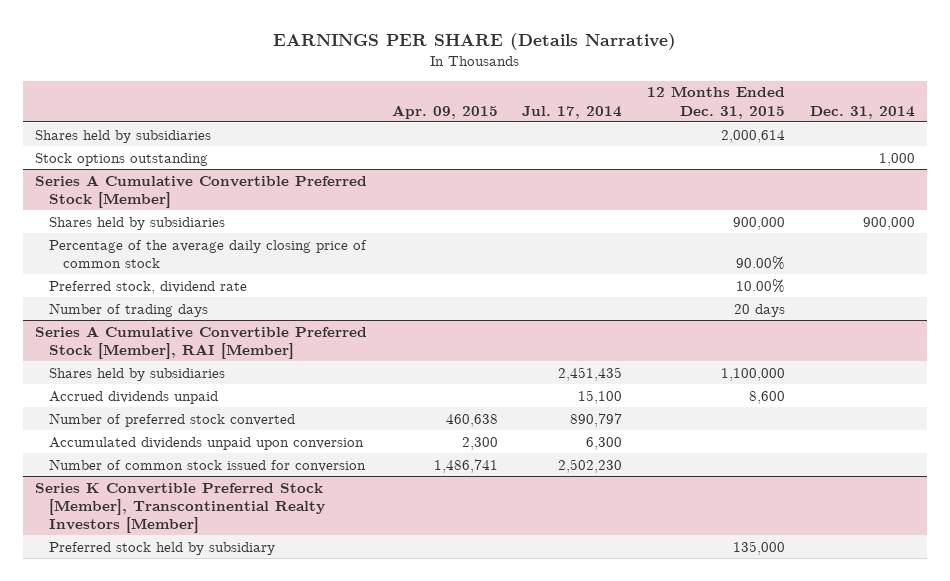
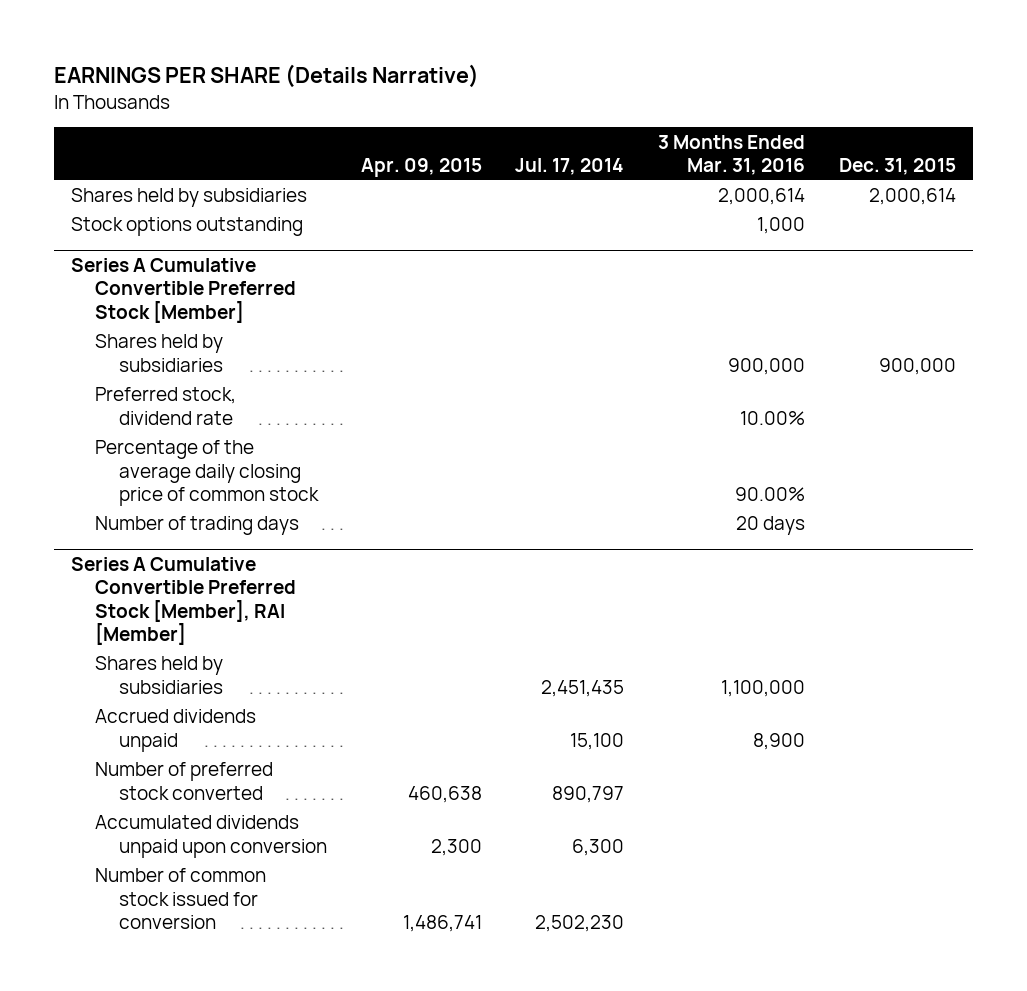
[647,86,786,119] 12 Months Ended Dec. 31, 2015 -> none
[809,105,915,119] Dec. 31, 2014 -> none
none -> [658,134,806,176] 3 Months Ended Mar. 31, 2016
none -> [838,158,956,176] Dec. 31, 2015
[48,239,367,268] Percentage of the average daily closing price of common stock -> [94,440,319,507] Percentage of the average daily closing price of common stock
[34,482,325,534] Series K Convertible Preferred Stock [Member], Transcontinential Realty Investors [Member] -> none
[48,541,275,555] Preferred stock held by subsidiary -> none

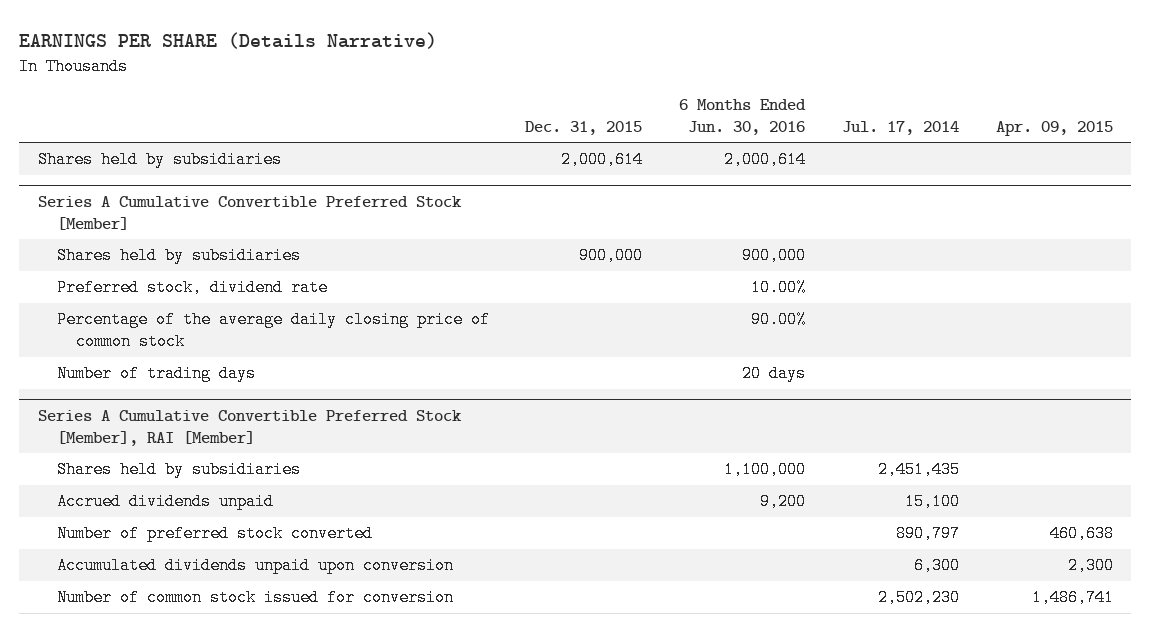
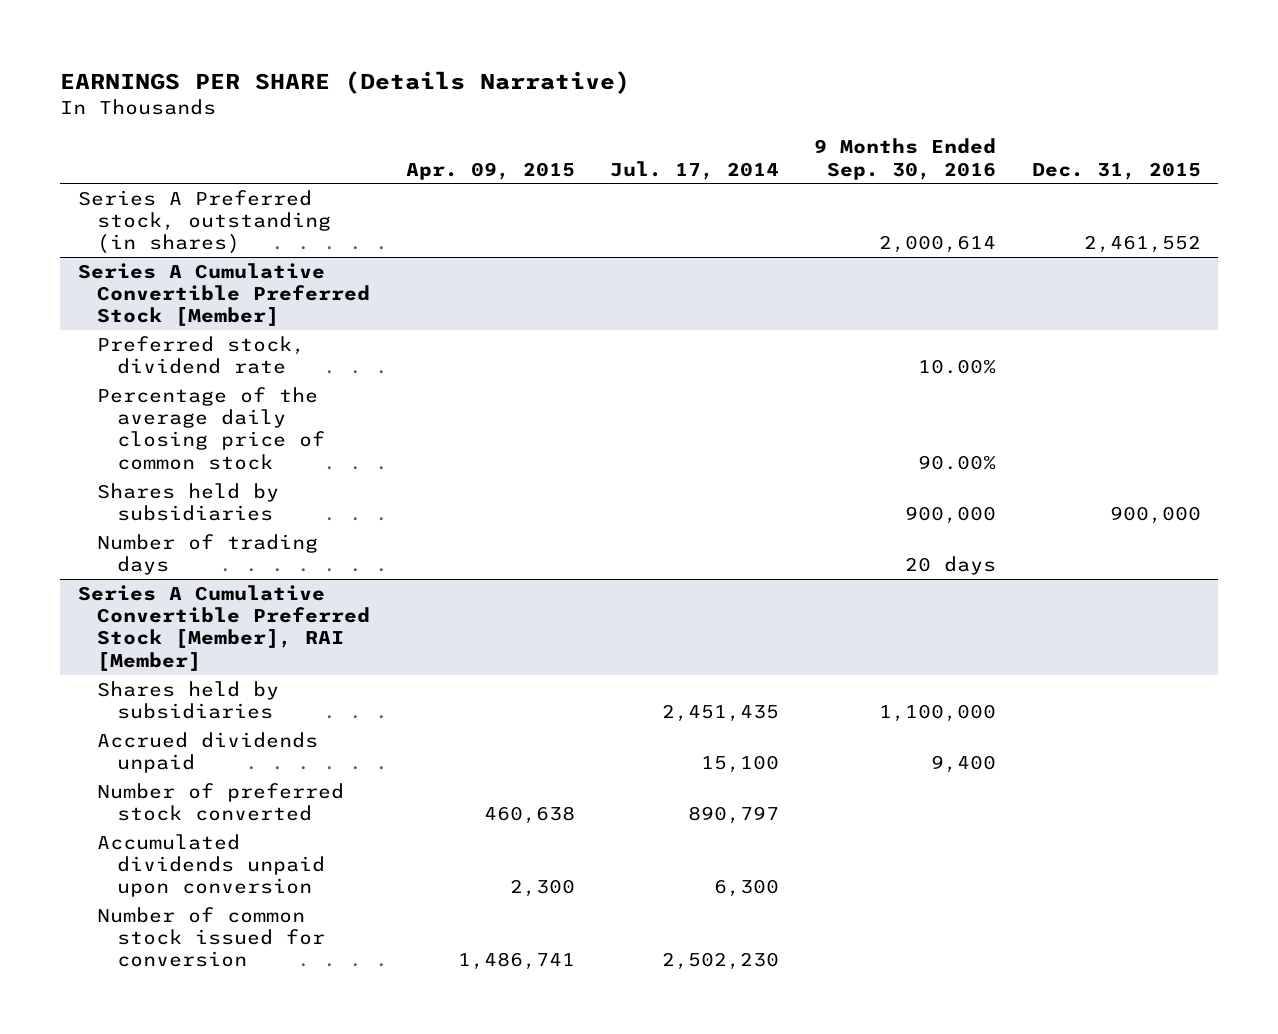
[679,99,807,135] 6 Months Ended Jun. 30, 2016 -> none
none -> [814,138,997,180] 9 Months Ended Sep. 30, 2016
[37,151,282,169] Shares held by subsidiaries -> none
none -> [77,189,332,255] Series A Preferred stock, outstanding (in shares)
[56,247,301,265] Shares held by subsidiaries -> [97,482,280,522] Shares held by subsidiaries

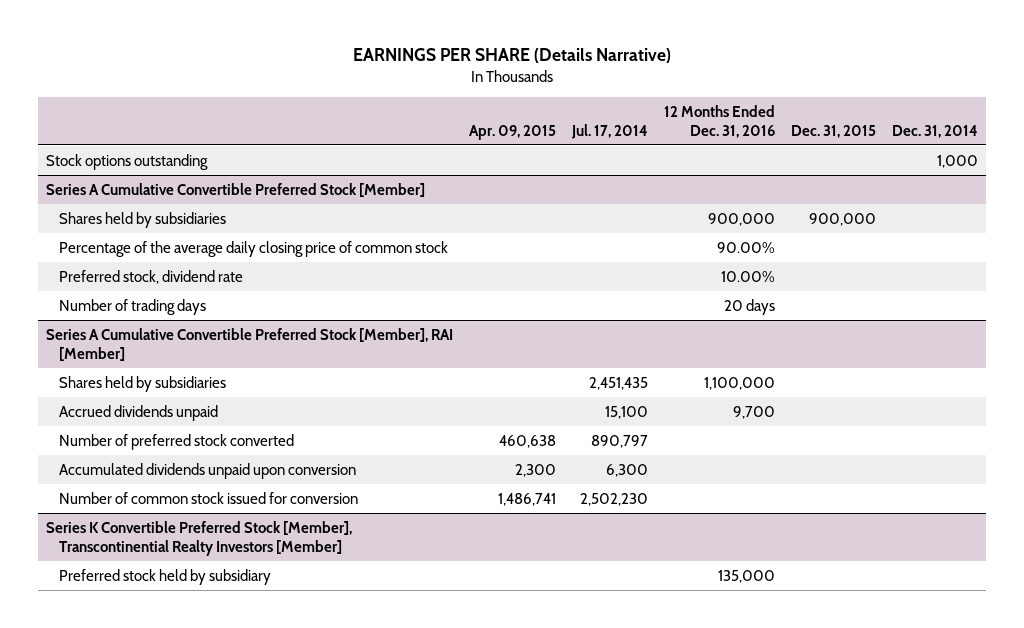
[814,138,997,180] 9 Months Ended Sep. 30, 2016 -> none
none -> [663,104,775,138] 12 Months Ended Dec. 31, 2016
none -> [892,124,979,138] Dec. 31, 2014
[77,189,332,255] Series A Preferred stock, outstanding (in shares) -> none
none -> [45,153,208,170] Stock options outstanding
[97,386,326,470] Percentage of the average daily closing price of common stock -> [59,240,449,257] Percentage of the average daily closing price of common stock
[97,335,306,375] Preferred stock, dividend rate -> [59,269,244,284] Preferred stock, dividend rate
none -> [45,520,352,556] Series K Convertible Preferred Stock [Member], Transcontinential Realty Investors [Member]
none -> [59,568,272,585] Preferred stock held by subsidiary

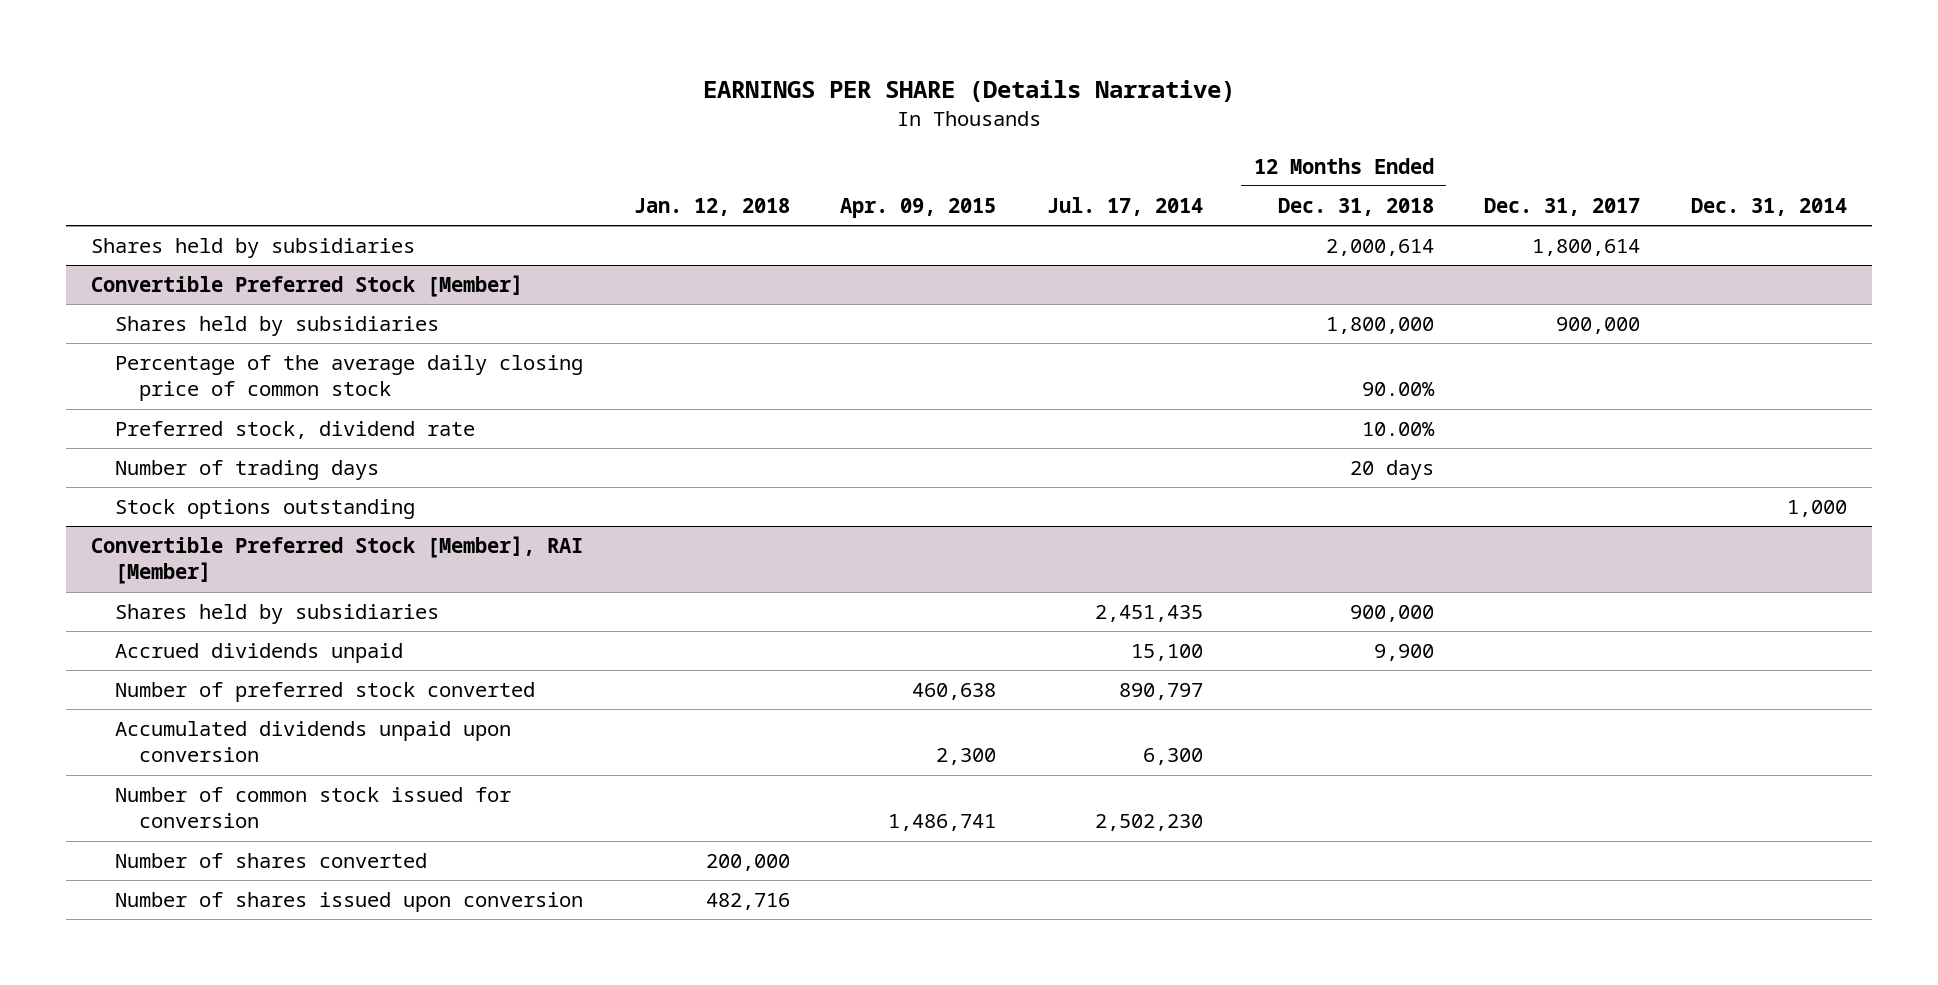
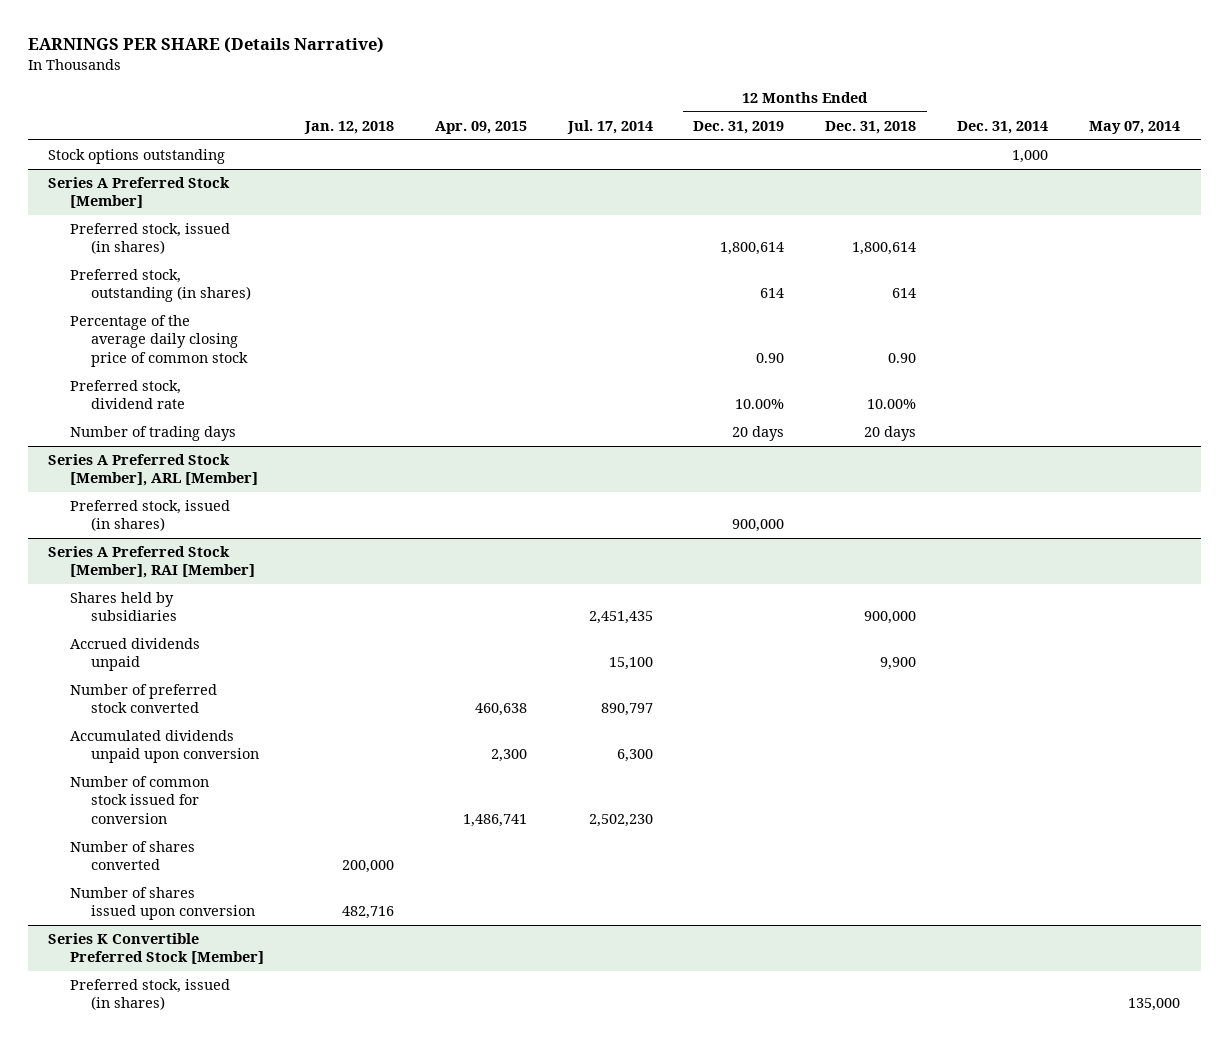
[1484,198,1641,217] Dec. 31, 2017 -> none
none -> [693,120,785,134] Dec. 31, 2019
none -> [1089,120,1181,134] May 07, 2014
[91,238,416,259] Shares held by subsidiaries -> none
[114,316,439,337] Shares held by subsidiaries -> none
none -> [48,149,226,165] Stock options outstanding
[91,275,524,298] Convertible Preferred Stock [Member] -> [48,177,231,209] Series A Preferred Stock [Member]
none -> [69,223,230,255] Preferred stock, issued (in shares)
none -> [69,269,252,303] Preferred stock, outstanding (in shares)
[1361,382,1435,397] 90.00% -> [888,352,917,363] 0.90
[114,499,415,520] Stock options outstanding -> none
none -> [48,454,258,487] Series A Preferred Stock [Member], ARL [Member]
none -> [69,500,230,532] Preferred stock, issued (in shares)
[91,536,584,585] Convertible Preferred Stock [Member], RAI [Member] -> [48,546,255,579] Series A Preferred Stock [Member], RAI [Member]
none -> [48,933,264,965] Series K Convertible Preferred Stock [Member]
none -> [69,979,230,1011] Preferred stock, issued (in shares)

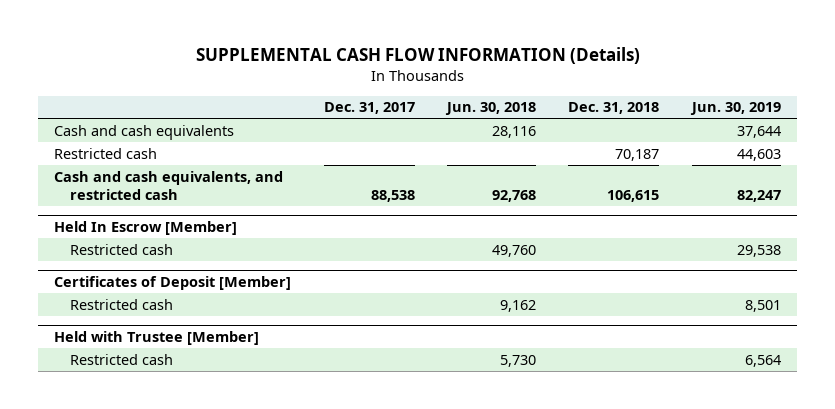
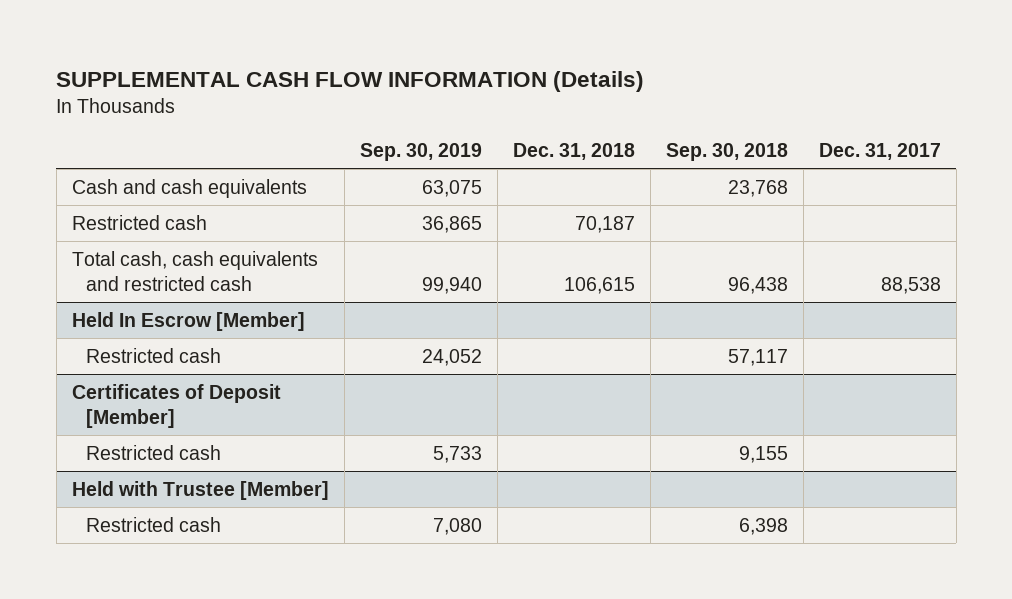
[445,102,537,116] Jun. 30, 2018 -> none
[689,102,781,116] Jun. 30, 2019 -> none
none -> [359,143,482,162] Sep. 30, 2019
none -> [665,143,788,162] Sep. 30, 2018
[54,170,284,200] Cash and cash equivalents, and restricted cash -> [71,250,318,291] Total cash, cash equivalents and restricted cash

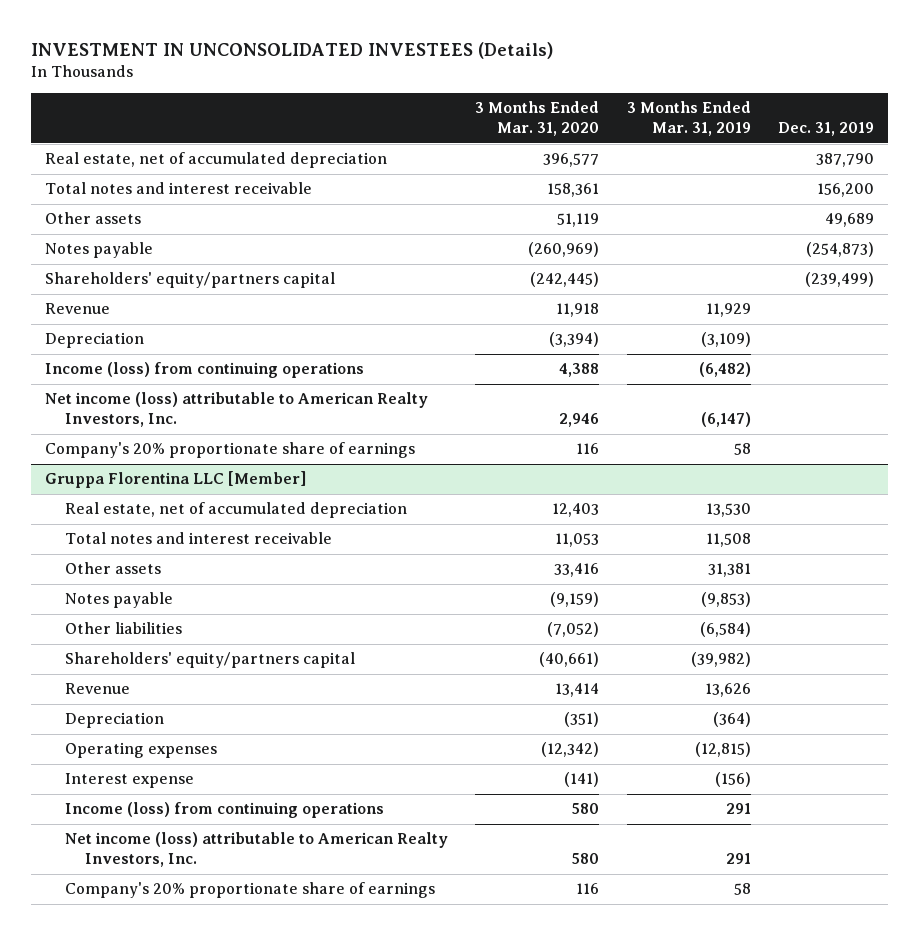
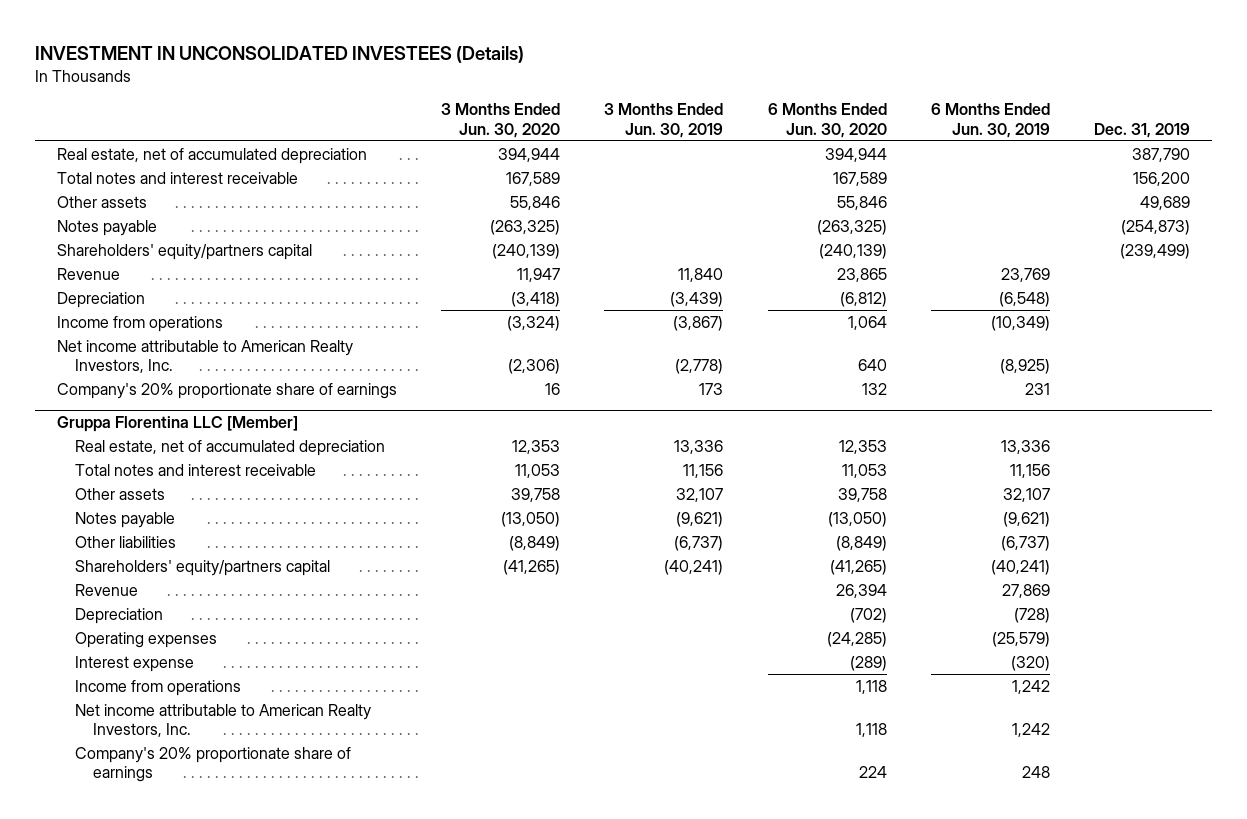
[475,101,600,137] 3 Months Ended Mar. 31, 2020 -> none
[626,101,751,137] 3 Months Ended Mar. 31, 2019 -> none
none -> [441,103,561,138] 3 Months Ended Jun. 30, 2020
none -> [604,103,724,138] 3 Months Ended Jun. 30, 2019
none -> [767,103,887,138] 6 Months Ended Jun. 30, 2020
none -> [930,103,1050,138] 6 Months Ended Jun. 30, 2019
[45,362,365,379] Income (loss) from continuing operations -> [56,315,223,332] Income from operations
[45,392,429,428] Net income (loss) attributable to American Realty Investors, Inc. -> [56,339,353,374] Net income attributable to American Realty Investors, Inc.
[65,802,385,819] Income (loss) from continuing operations -> [74,679,241,696] Income from operations
[65,832,449,868] Net income (loss) attributable to American Realty Investors, Inc. -> [74,703,371,738] Net income attributable to American Realty Investors, Inc.

